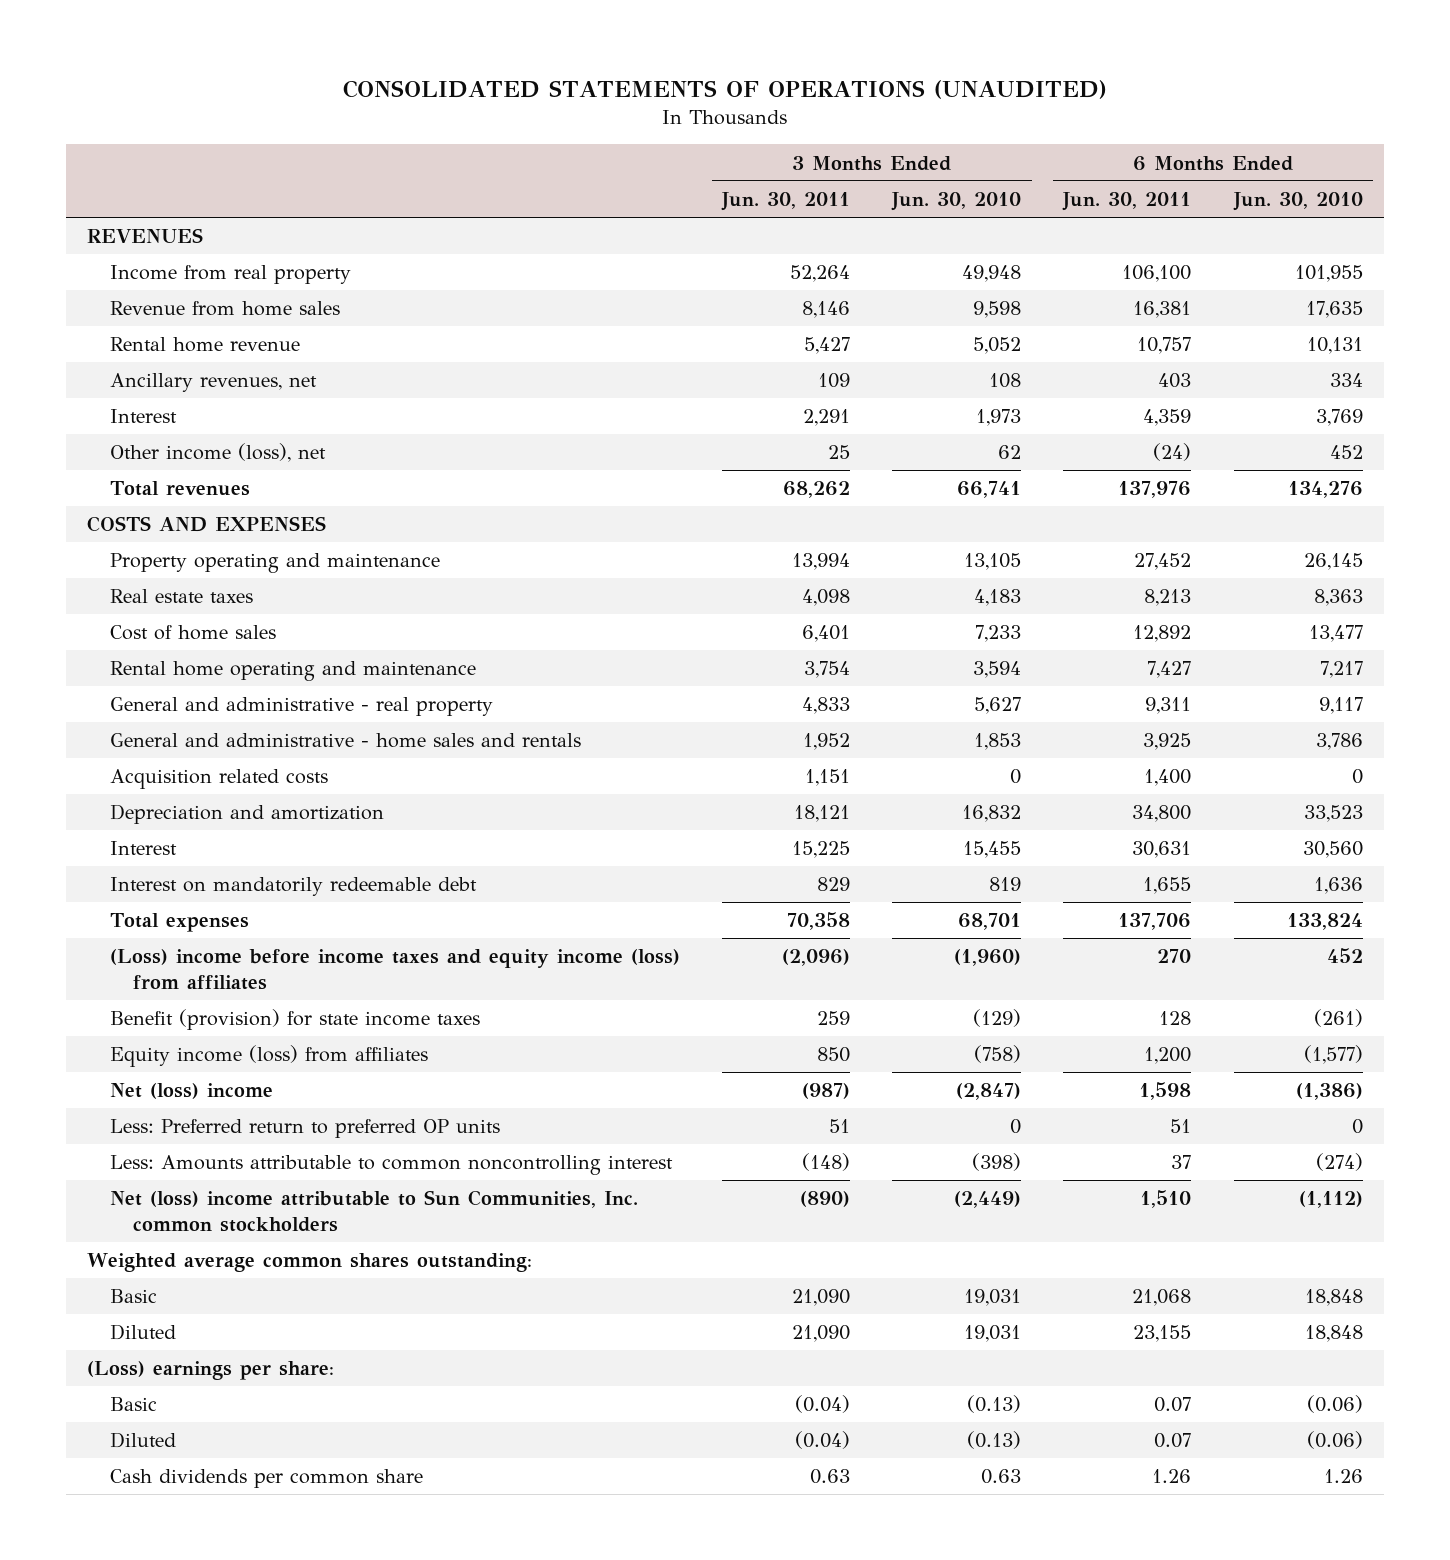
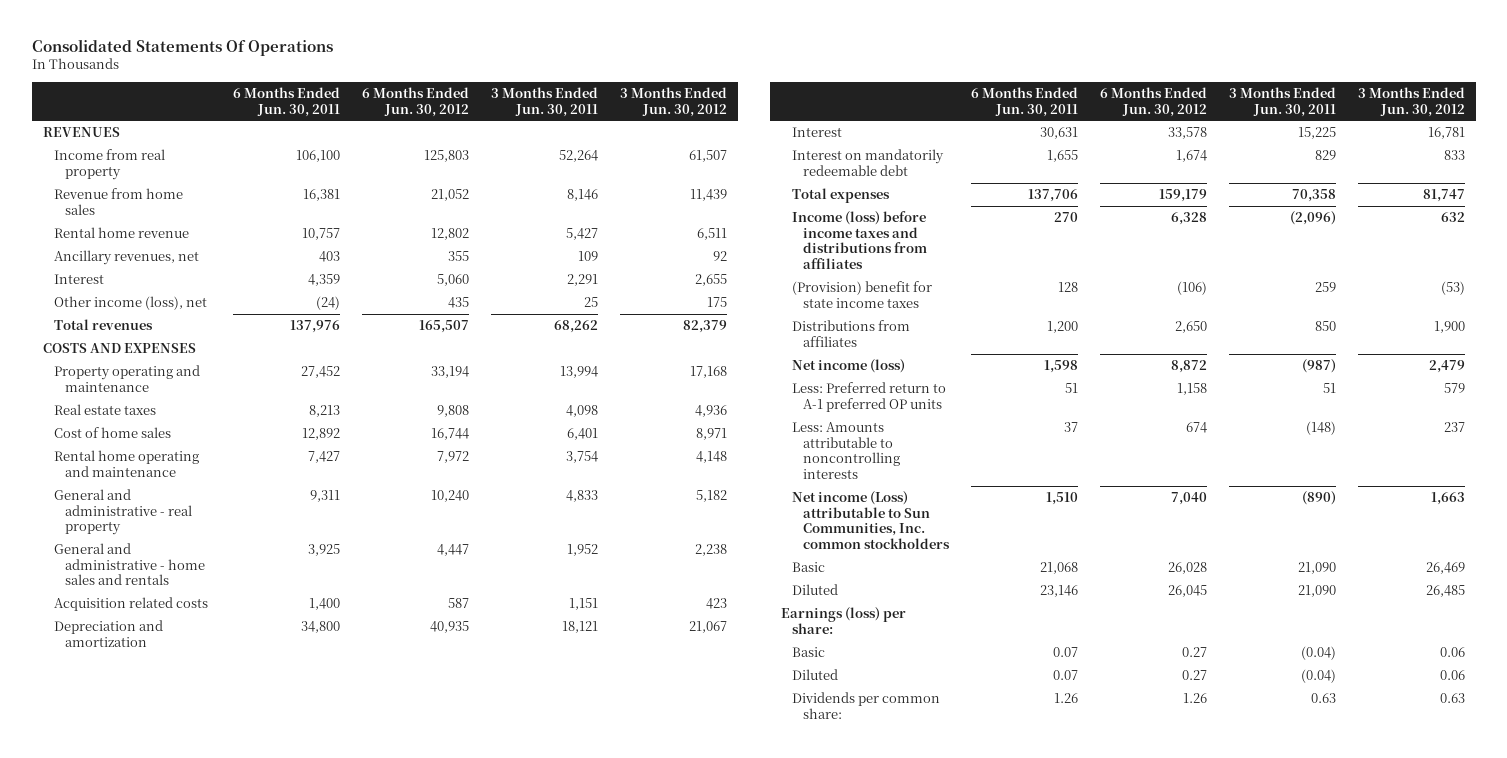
[342,80,1107,100] CONSOLIDATED STATEMENTS OF OPERATIONS (UNAUDITED) -> [31,38,333,56] Consolidated Statements Of Operations
[891,191,1022,211] Jun. 30, 2010 -> none
[1232,191,1363,211] Jun. 30, 2010 -> none
none -> [361,87,469,117] 6 Months Ended Jun. 30, 2012
none -> [619,87,727,117] 3 Months Ended Jun. 30, 2012
[87,1253,533,1273] Weighted average common shares outstanding: -> none
[110,949,681,990] (Loss) income before income taxes and equity income (loss) from affiliates -> [791,211,927,269] Income (loss) before income taxes and distributions from affiliates
[110,1009,481,1031] Benefit (provision) for state income taxes -> [791,281,932,308] (Provision) benefit for state income taxes
[110,1045,429,1068] Equity income (loss) from affiliates -> [791,320,910,347] Distributions from affiliates
[110,1083,274,1100] Net (loss) income -> [791,359,905,374] Net income (loss)
[110,1119,501,1139] Less: Preferred return to preferred OP units -> [791,382,946,412] Less: Preferred return to A-1 preferred OP units
[110,1155,674,1176] Less: Amounts attributable to common noncontrolling interest -> [791,422,900,479] Less: Amounts attributable to noncontrolling interests
[110,1190,639,1232] Net (loss) income attributable to Sun Communities, Inc. common stockholders -> [791,491,950,549] Net income (Loss) attributable to Sun Communities, Inc. common stockholders
[1133,1325,1192,1343] 23,155 -> [1039,585,1078,598] 23,146
[87,1361,335,1381] (Loss) earnings per share: -> [780,607,906,634] Earnings (loss) per share:
[110,1469,424,1489] Cash dividends per common share -> [791,692,940,719] Dividends per common share:

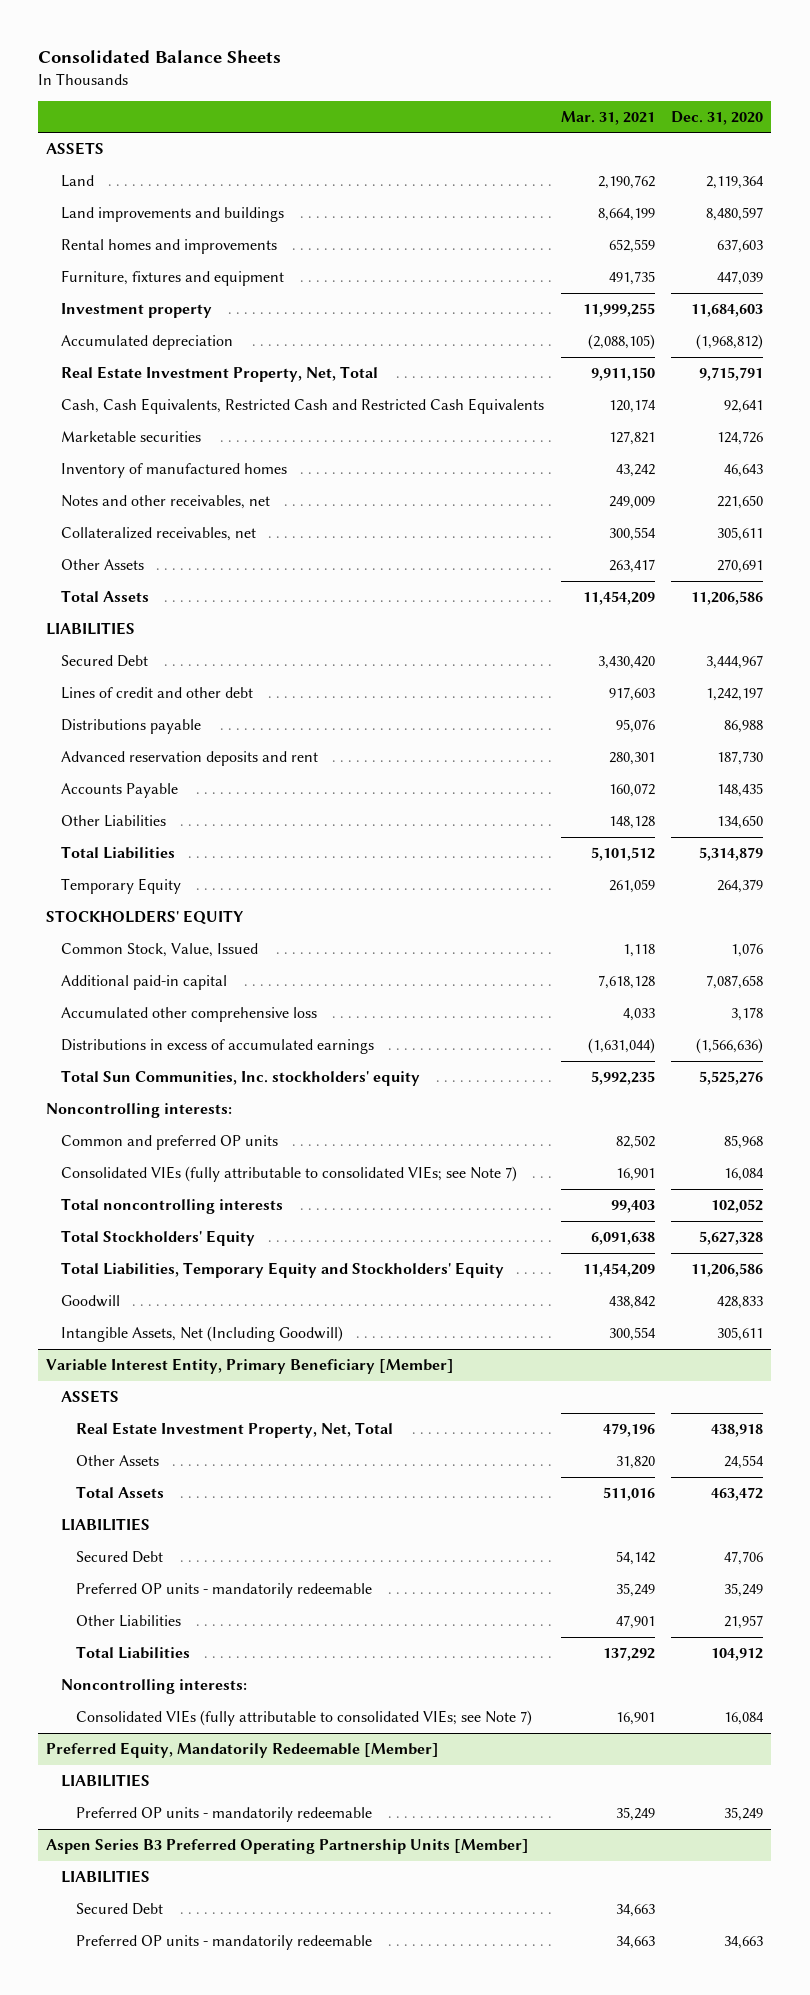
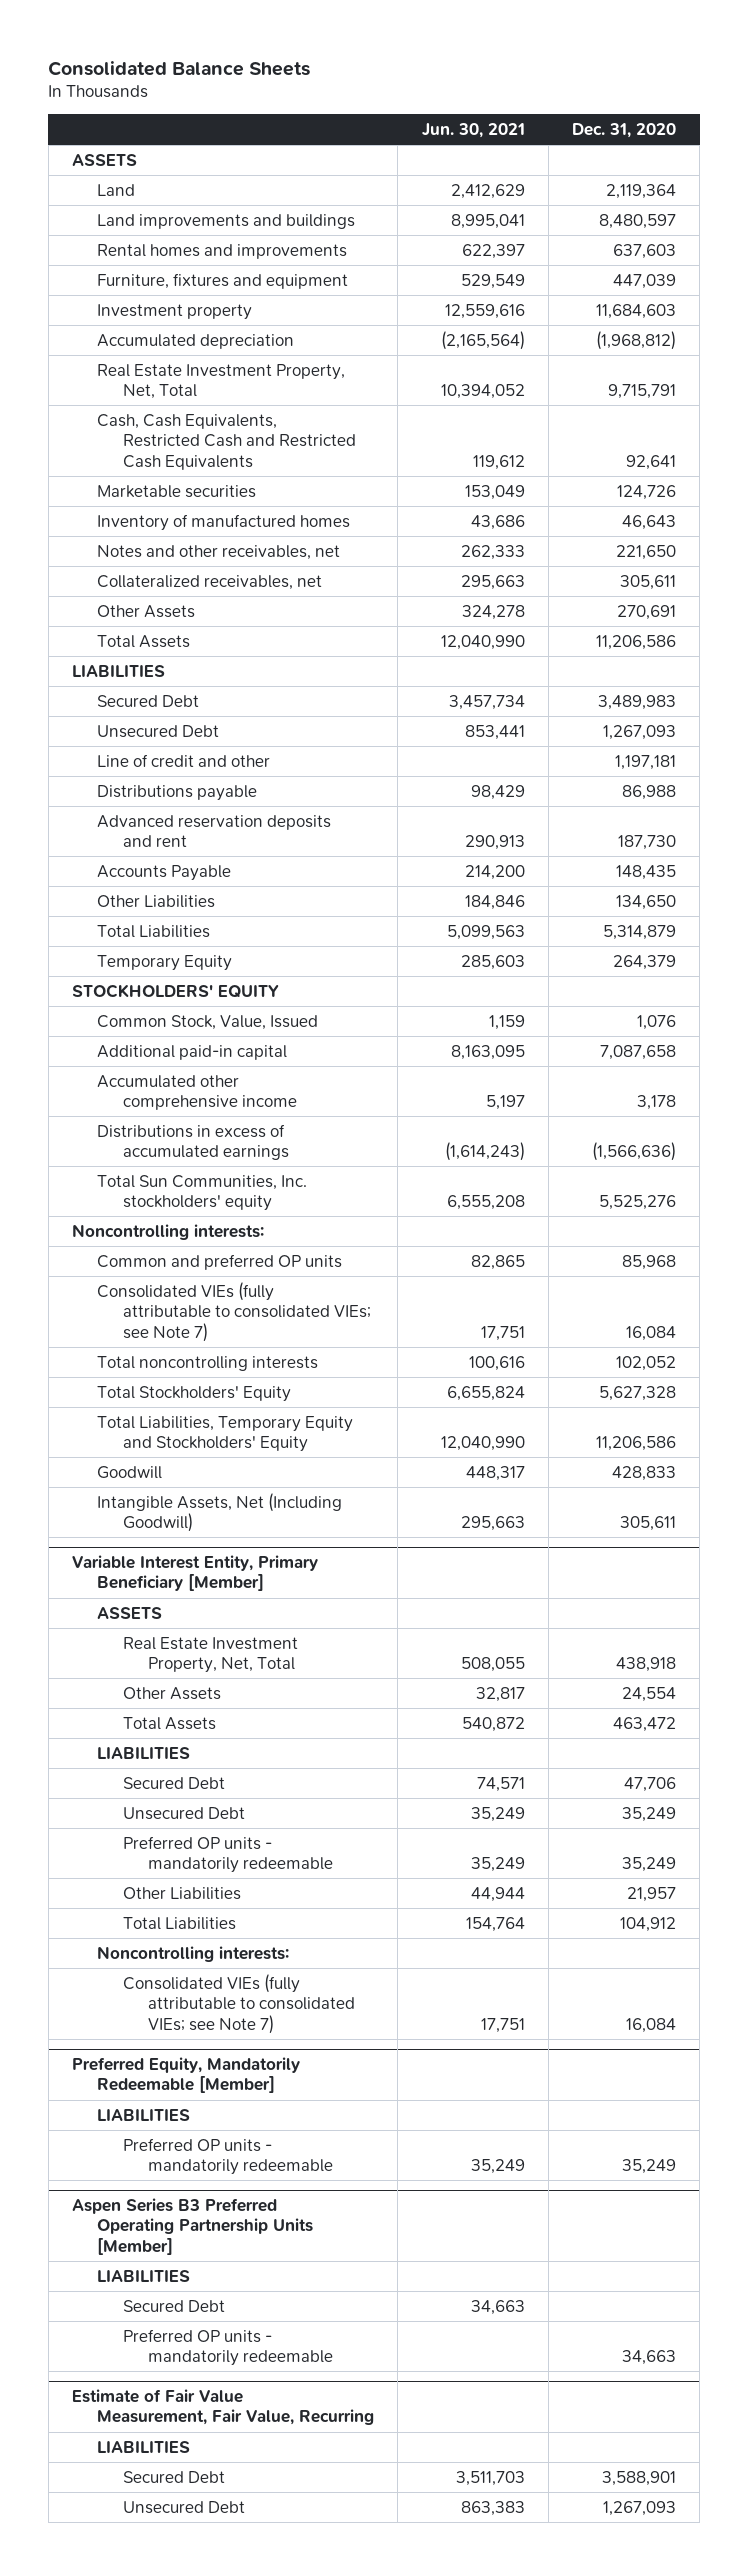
[560,110,655,125] Mar. 31, 2021 -> none
none -> [421,123,525,139] Jun. 30, 2021
[706,654,764,669] 3,444,967 -> [597,694,676,710] 3,489,983
none -> [97,724,220,738] Unsecured Debt
[61,686,254,699] Lines of credit and other debt -> [97,753,271,767] Line of credit and other
[706,686,764,701] 1,242,197 -> [614,754,676,770] 1,197,181
[61,1006,318,1022] Accumulated other comprehensive loss -> [97,1074,297,1111] Accumulated other comprehensive income
none -> [122,1806,245,1820] Unsecured Debt
none -> [71,2388,375,2426] Estimate of Fair Value Measurement, Fair Value, Recurring
none -> [97,2440,191,2453] LIABILITIES
none -> [122,2470,225,2483] Secured Debt
none -> [122,2500,245,2514] Unsecured Debt

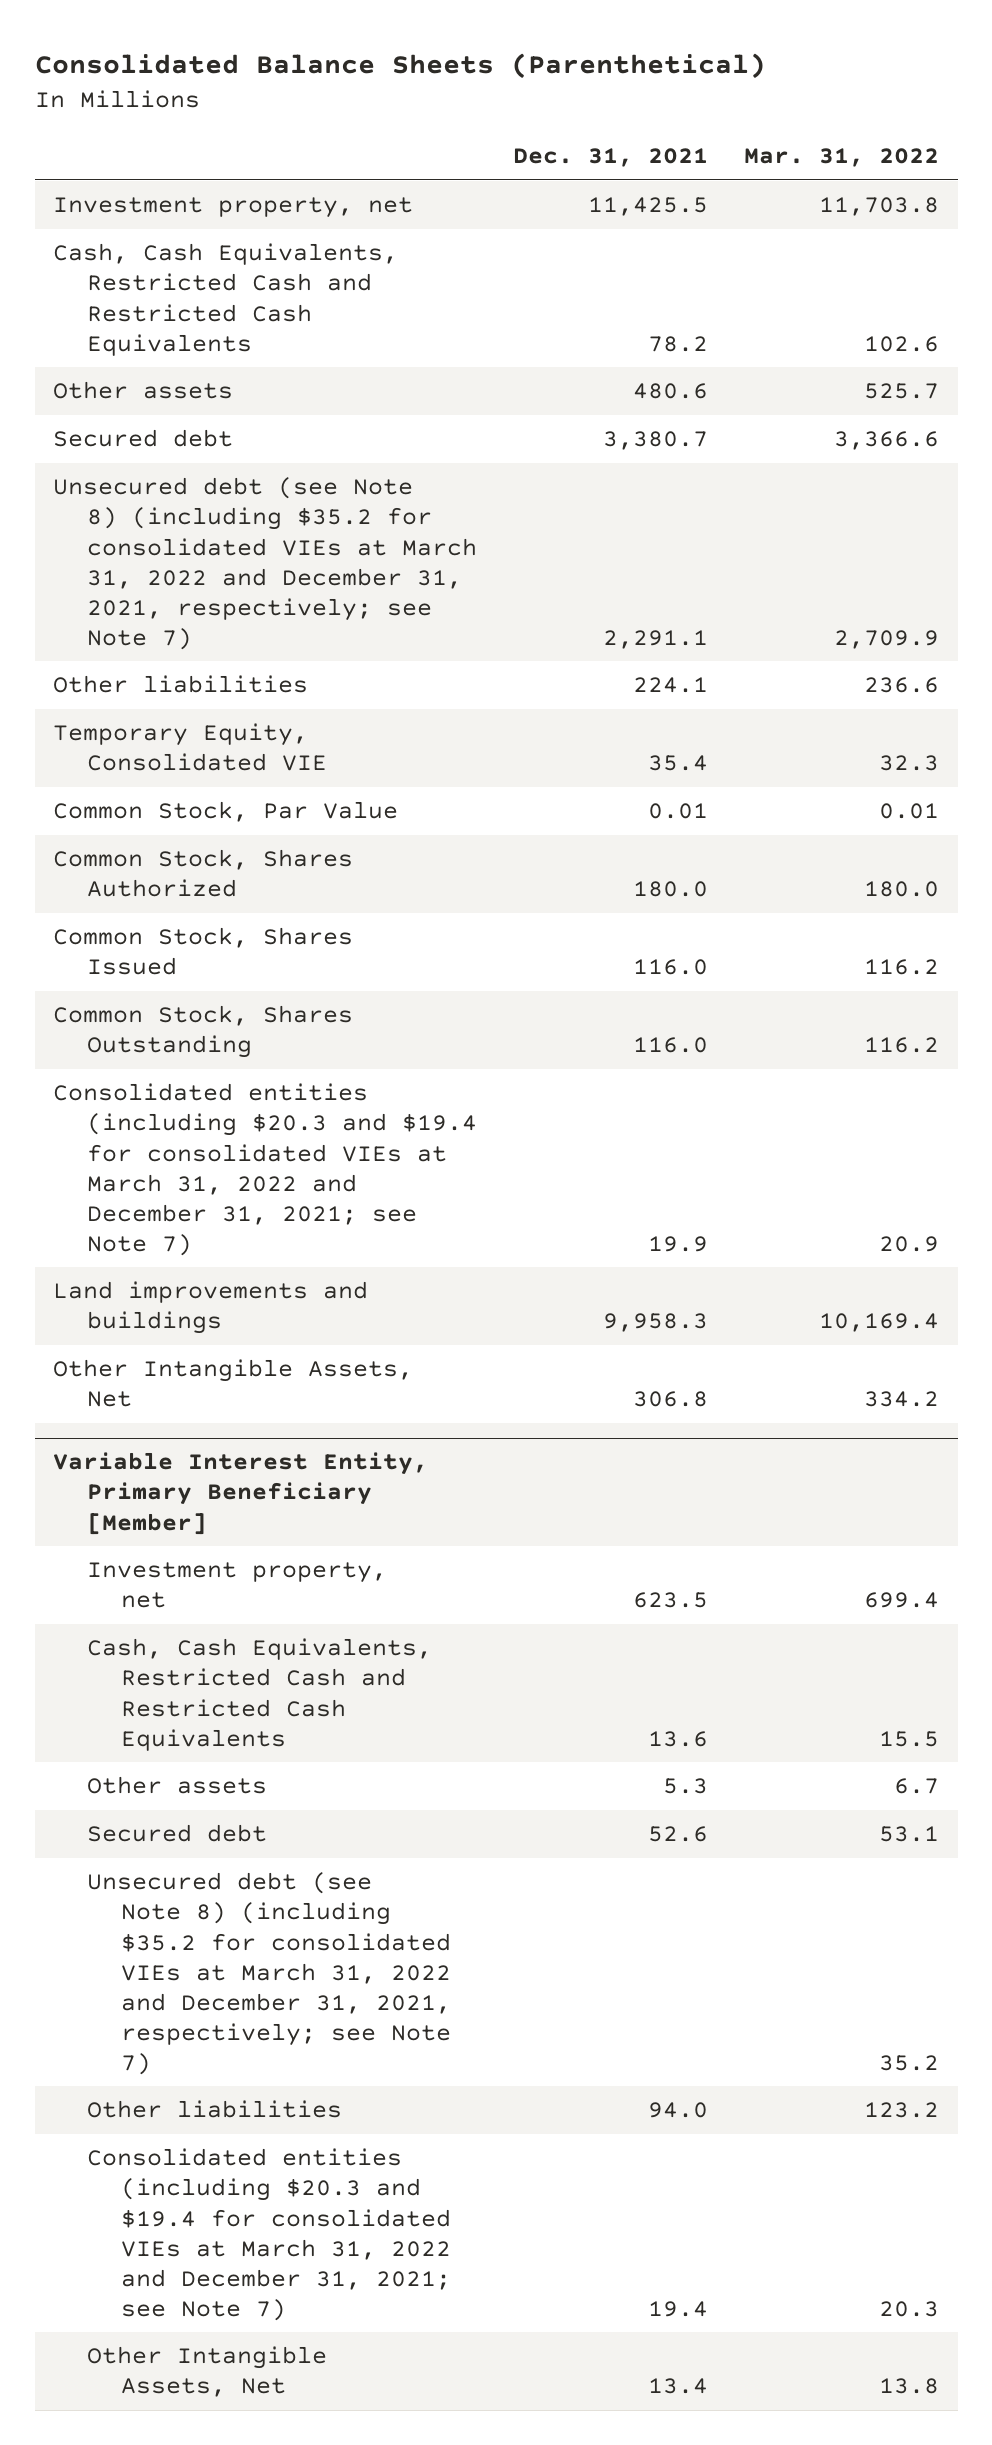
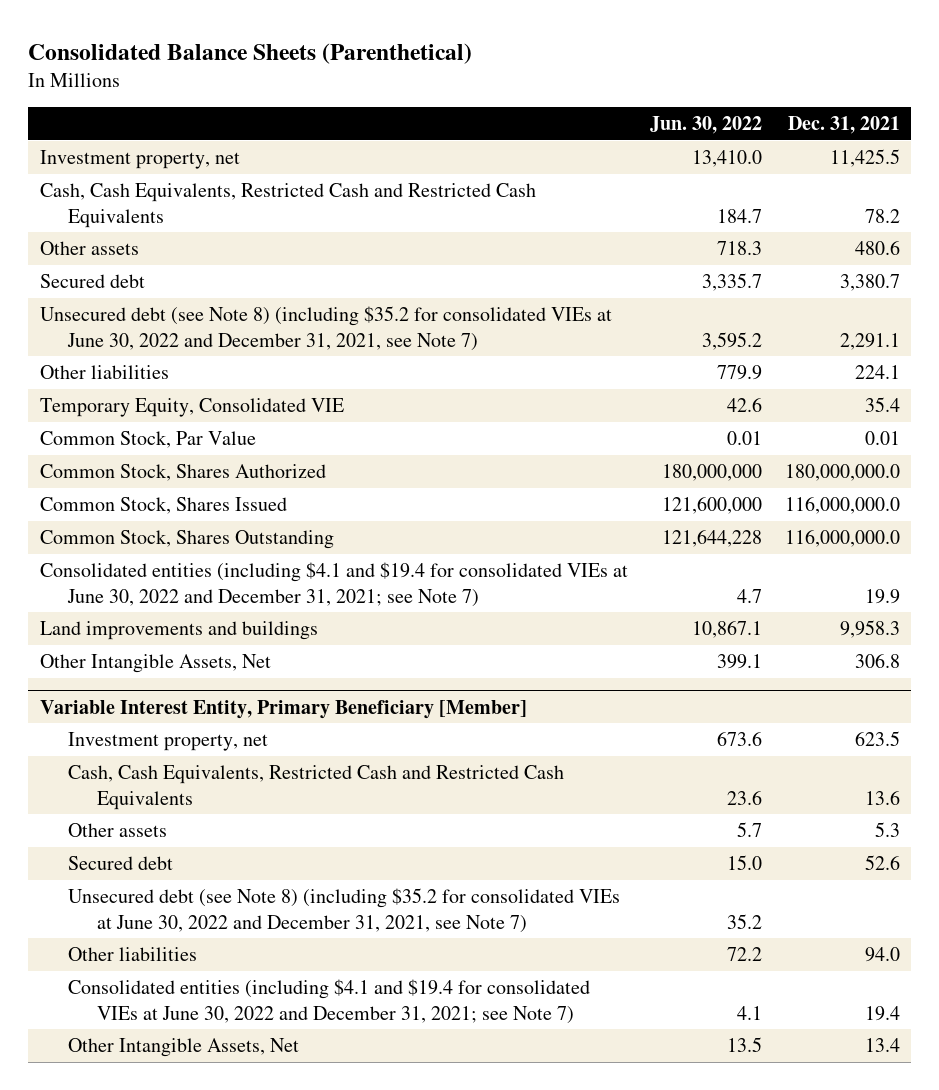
[744,148,940,168] Mar. 31, 2022 -> none
none -> [650,116,763,135] Jun. 30, 2022
[52,477,477,650] Unsecured debt (see Note 8) (including $35.2 for consolidated VIEs at March 31, 2022 and December 31, 2021, respectively; see Note 7) -> [39,305,612,351] Unsecured debt (see Note 8) (including $35.2 for consolidated VIEs at June 30, 2022 and December 31, 2021, see Note 7)
[633,881,709,898] 180.0 -> [784,463,900,481] 180,000,000.0
[633,959,709,976] 116.0 -> [784,495,900,514] 116,000,000.0
[633,1037,709,1054] 116.0 -> [784,528,900,547] 116,000,000.0
[52,1083,477,1256] Consolidated entities (including $20.3 and $19.4 for consolidated VIEs at March 31, 2022 and December 31, 2021; see Note 7) -> [39,561,628,607] Consolidated entities (including $4.1 and $19.4 for consolidated VIEs at June 30, 2022 and December 31, 2021; see Note 7)
[86,1872,451,2075] Unsecured debt (see Note 8) (including $35.2 for consolidated VIEs at March 31, 2022 and December 31, 2021, respectively; see Note 7) -> [68,887,621,933] Unsecured debt (see Note 8) (including $35.2 for consolidated VIEs at June 30, 2022 and December 31, 2021, see Note 7)
[86,2148,451,2321] Consolidated entities (including $20.3 and $19.4 for consolidated VIEs at March 31, 2022 and December 31, 2021; see Note 7) -> [68,978,591,1024] Consolidated entities (including $4.1 and $19.4 for consolidated VIEs at June 30, 2022 and December 31, 2021; see Note 7)

